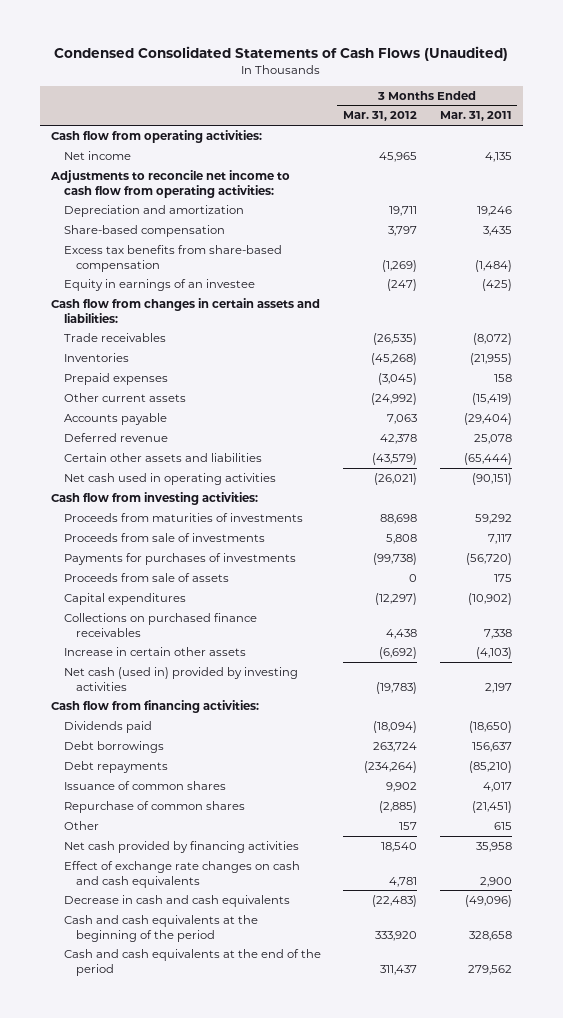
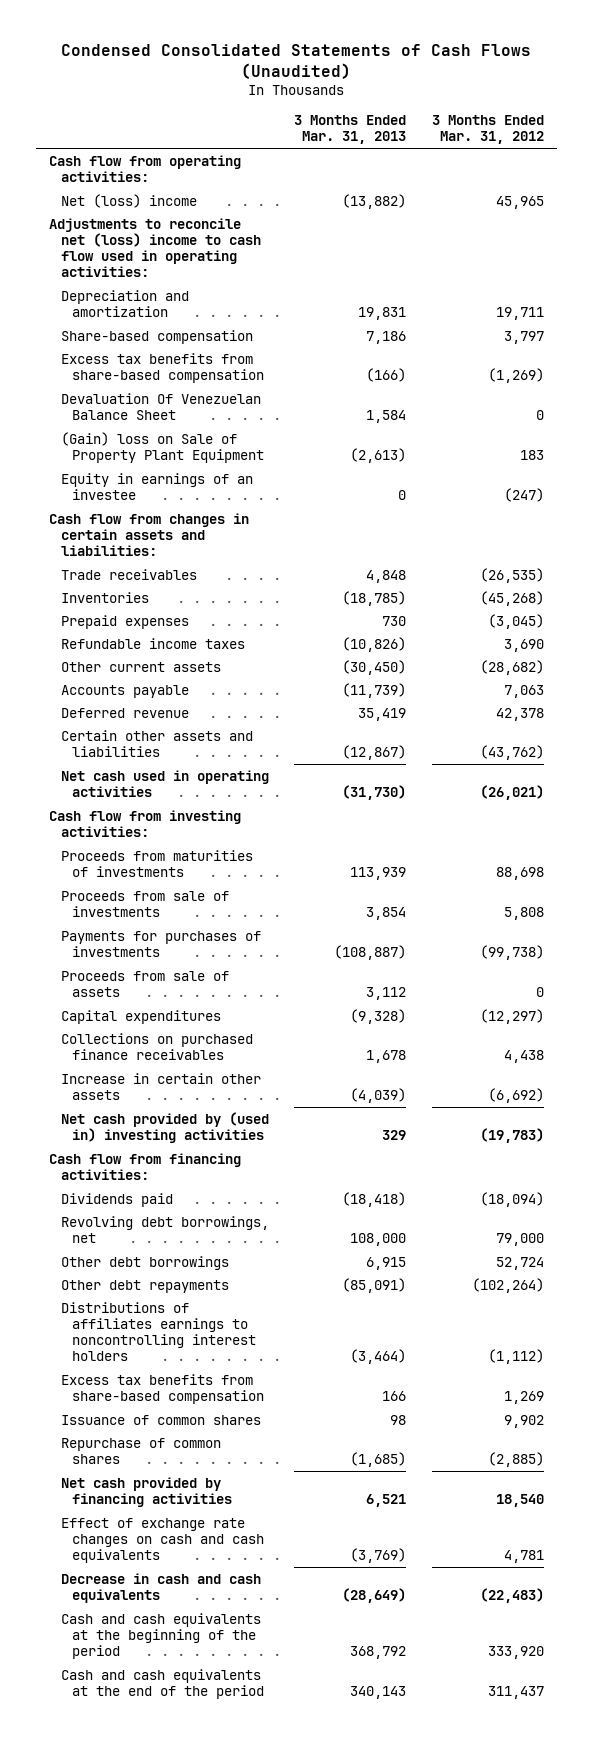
[439,111,512,122] Mar. 31, 2011 -> none
none -> [294,114,407,145] 3 Months Ended Mar. 31, 2013
[63,151,131,161] Net income -> [60,193,197,208] Net (loss) income
[49,170,290,198] Adjustments to reconcile net income to cash flow from operating activities: -> [48,217,261,278] Adjustments to reconcile net (loss) income to cash flow used in operating activities:
none -> [60,392,261,420] Devaluation Of Venezuelan Balance Sheet
none -> [60,431,265,463] (Gain) loss on Sale of Property Plant Equipment
none -> [60,637,245,649] Refundable income taxes
[371,393,418,406] (24,992) -> [480,659,545,675] (28,682)
[372,453,418,466] (43,579) -> [480,744,545,760] (43,762)
[63,667,298,691] Net cash (used in) provided by investing activities -> [60,1111,269,1143] Net cash provided by (used in) investing activities
none -> [60,1215,269,1243] Revolving debt borrowings, net
[63,741,164,754] Debt borrowings -> [60,1255,229,1270] Other debt borrowings
[373,742,418,753] 263,724 -> [496,1256,545,1270] 52,724
[63,761,168,774] Debt repayments -> [60,1279,229,1293] Other debt repayments
[364,761,418,774] (234,264) -> [472,1277,545,1293] (102,264)
none -> [60,1301,257,1362] Distributions of affiliates earnings to noncontrolling interest holders
none -> [60,1373,265,1404] Excess tax benefits from share-based compensation
[63,821,99,831] Other -> none

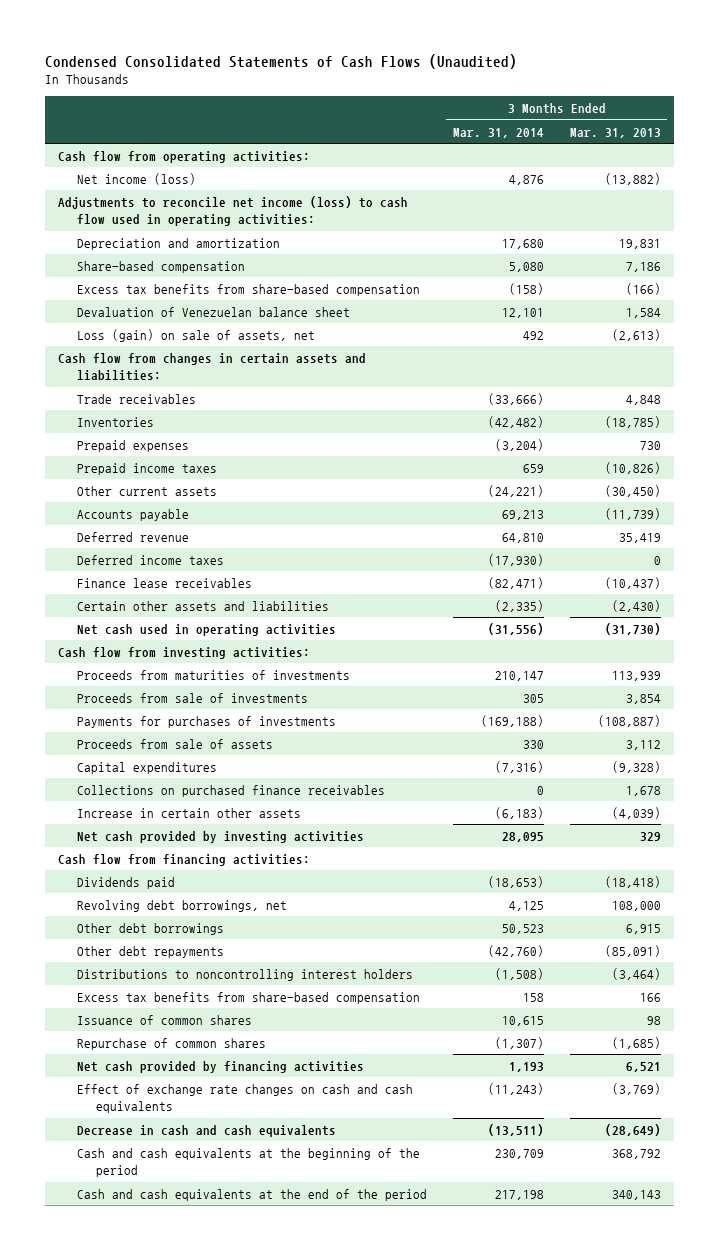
[432,114,545,145] 3 Months Ended Mar. 31, 2012 -> none
none -> [452,127,544,138] Mar. 31, 2014
[60,193,197,208] Net (loss) income -> [77,172,197,185] Net income (loss)
[48,217,261,278] Adjustments to reconcile net (loss) income to cash flow used in operating activities: -> [58,195,409,226] Adjustments to reconcile net income (loss) to cash flow used in operating activities:
[60,472,253,500] Equity in earnings of an investee -> none
[60,392,261,420] Devaluation Of Venezuelan Balance Sheet -> [77,306,351,317] Devaluation of Venezuelan balance sheet
[60,431,265,463] (Gain) loss on Sale of Property Plant Equipment -> [77,328,316,342] Loss (gain) on sale of assets, net
[60,637,245,649] Refundable income taxes -> [77,462,218,475] Prepaid income taxes
none -> [77,554,225,565] Deferred income taxes
none -> [77,577,253,588] Finance lease receivables
[342,744,407,760] (12,867) -> [611,599,661,612] (2,430)
[60,1111,269,1143] Net cash provided by (used in) investing activities -> [77,830,365,843] Net cash provided by investing activities
[60,1301,257,1362] Distributions of affiliates earnings to noncontrolling interest holders -> [77,968,414,981] Distributions to noncontrolling interest holders

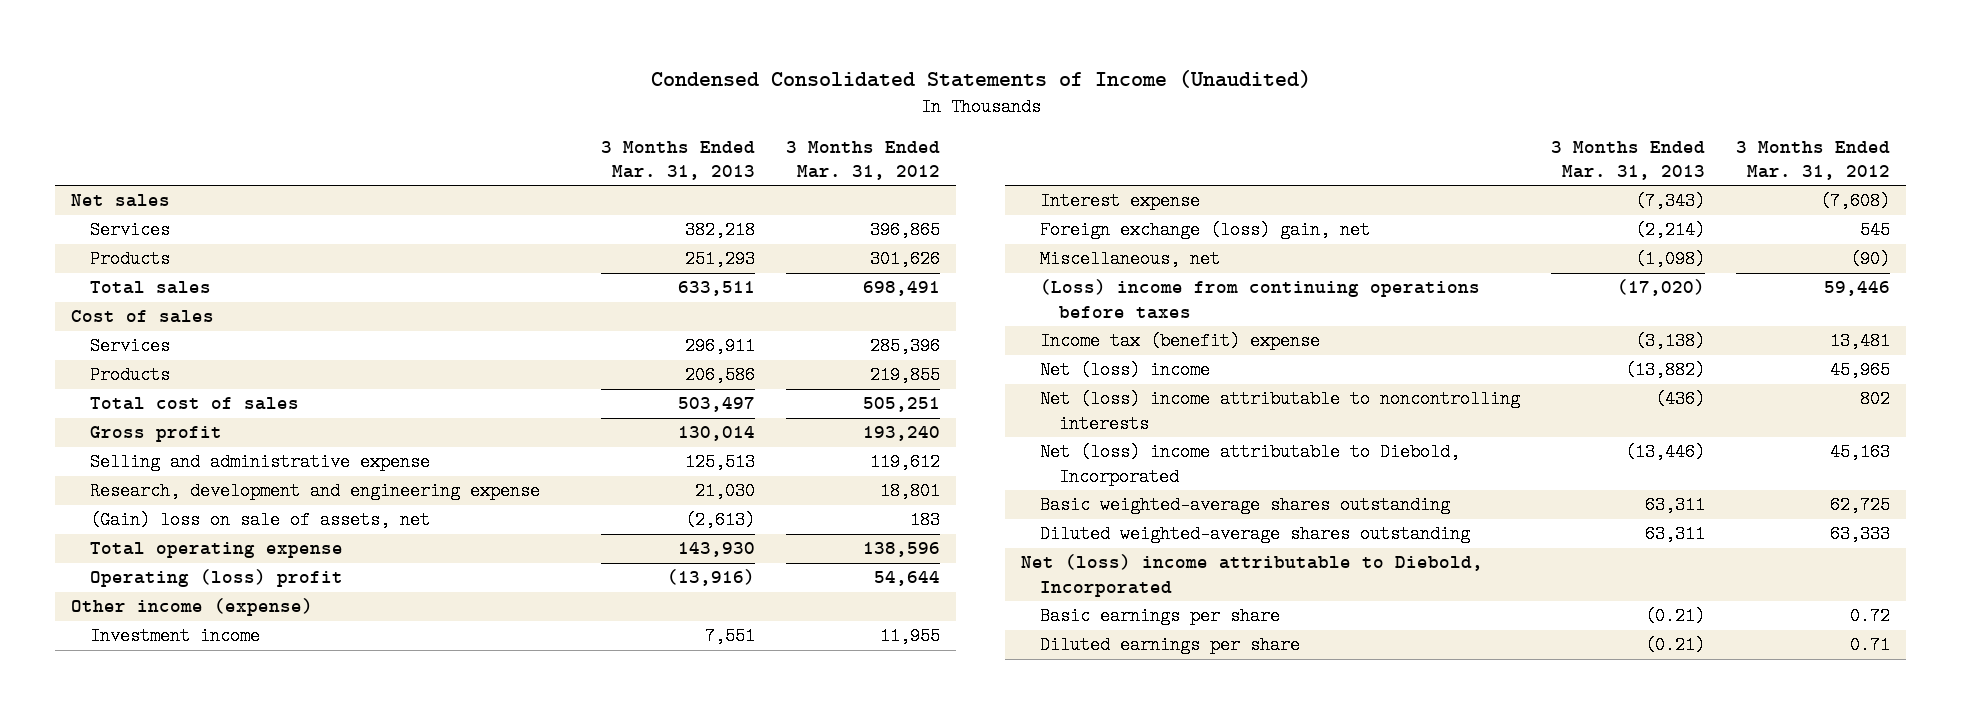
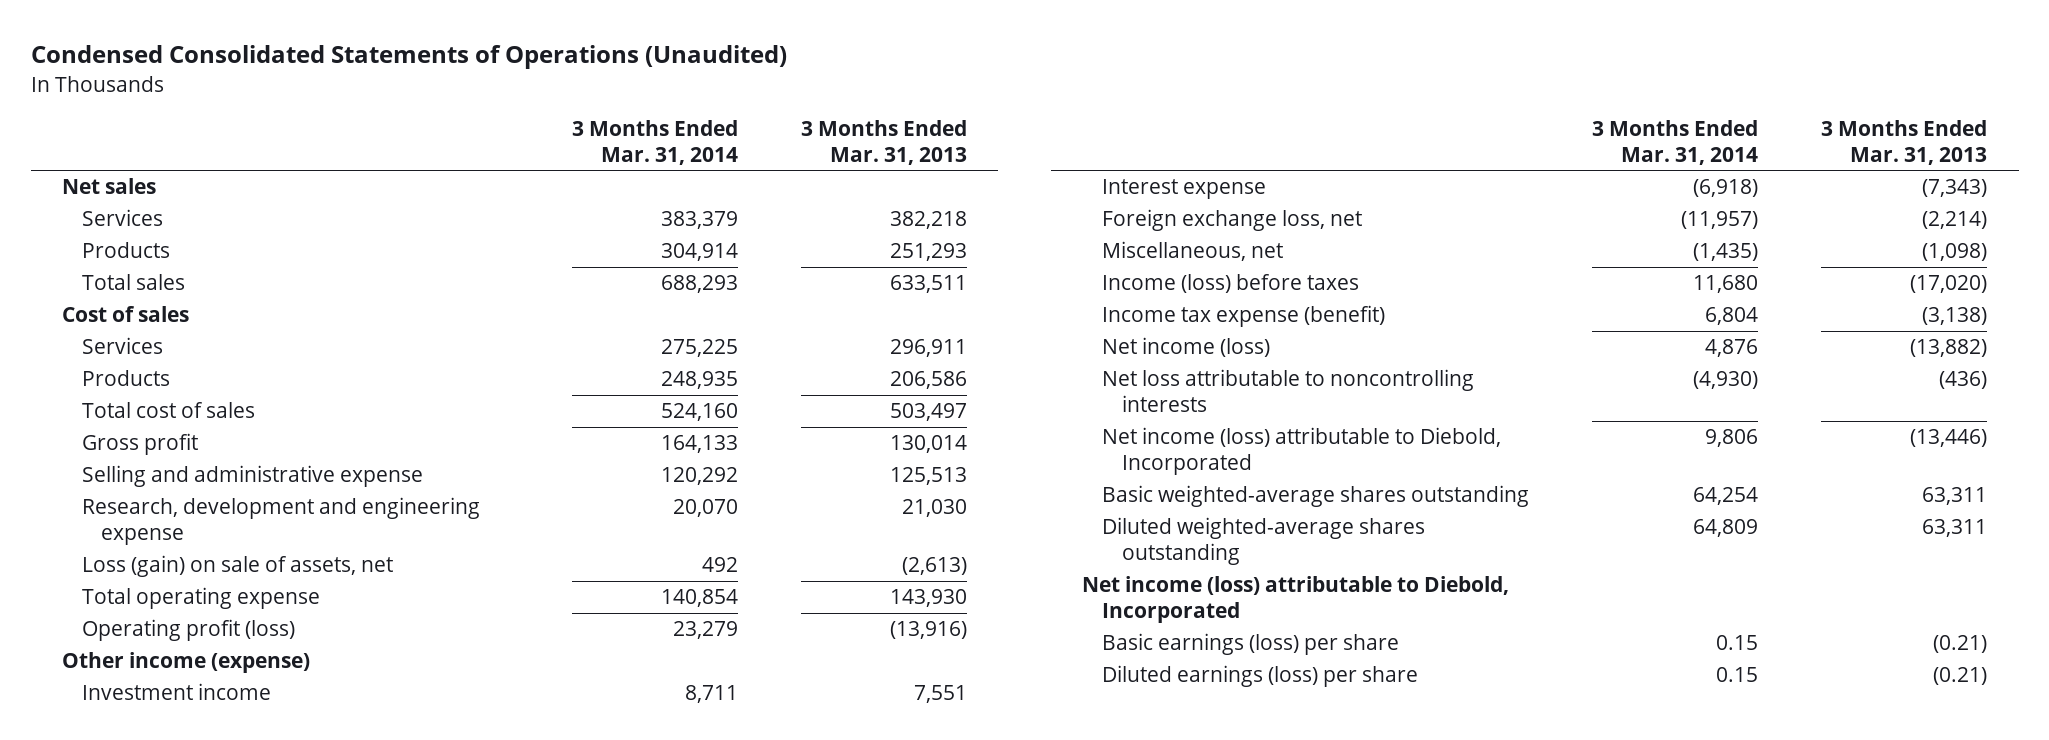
[650,69,1311,88] Condensed Consolidated Statements of Income (Unaudited) -> [30,45,787,70] Condensed Consolidated Statements of Operations (Unaudited)
[786,140,941,180] 3 Months Ended Mar. 31, 2012 -> none
none -> [571,120,738,165] 3 Months Ended Mar. 31, 2014
[90,511,431,530] (Gain) loss on sale of assets, net -> [81,555,393,578] Loss (gain) on sale of assets, net
[90,569,344,588] Operating (loss) profit -> [81,619,295,642] Operating profit (loss)
[1039,221,1370,240] Foreign exchange (loss) gain, net -> [1102,209,1363,232] Foreign exchange loss, net
[1039,279,1480,319] (Loss) income from continuing operations before taxes -> [1102,274,1360,294] Income (loss) before taxes
[1039,332,1320,351] Income tax (benefit) expense -> [1102,305,1386,328] Income tax expense (benefit)
[1039,361,1210,380] Net (loss) income -> [1102,337,1271,358] Net income (loss)
[1039,390,1520,433] Net (loss) income attributable to noncontrolling interests -> [1102,369,1475,413] Net loss attributable to noncontrolling interests
[1039,443,1460,486] Net (loss) income attributable to Diebold, Incorporated -> [1102,427,1502,476] Net income (loss) attributable to Diebold, Incorporated
[1020,554,1483,597] Net (loss) income attributable to Diebold, Incorporated -> [1082,576,1510,624] Net income (loss) attributable to Diebold, Incorporated
[1039,607,1280,626] Basic earnings per share -> [1102,633,1400,656] Basic earnings (loss) per share
[1039,636,1300,655] Diluted earnings per share -> [1102,665,1419,688] Diluted earnings (loss) per share

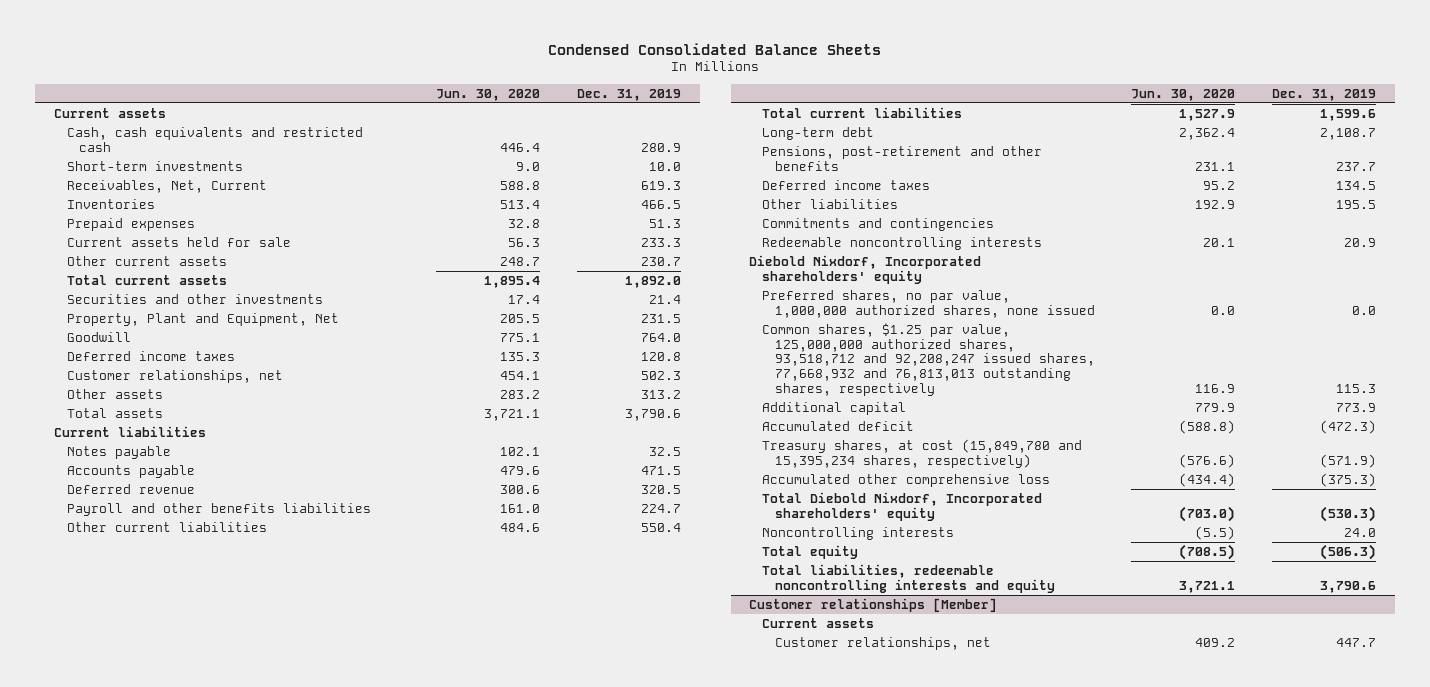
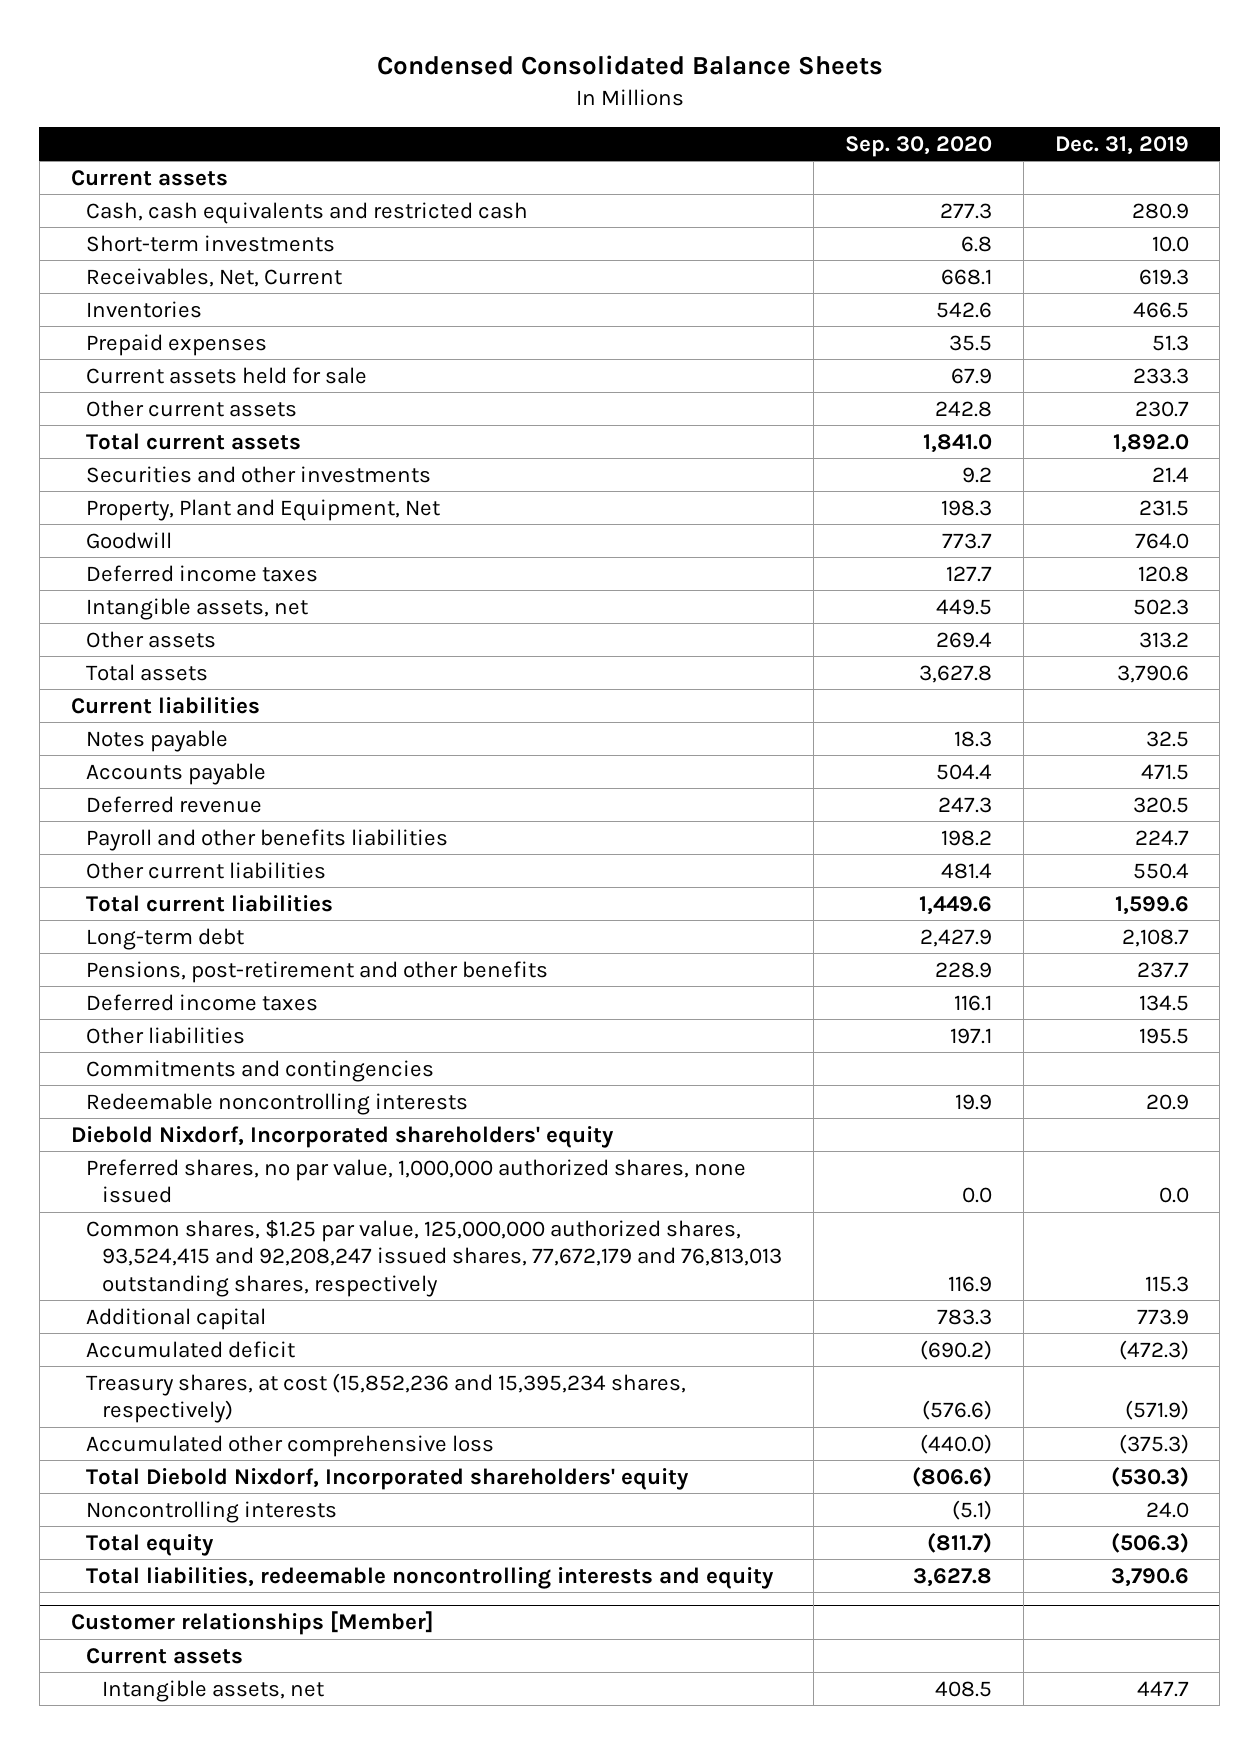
[436,88,541,101] Jun. 30, 2020 -> none
none -> [844,135,992,157] Sep. 30, 2020
[66,369,283,383] Customer relationships, net -> [86,597,309,620] Intangible assets, net
[761,322,1095,396] Common shares, $1.25 par value, 125,000,000 authorized shares, 93,518,712 and 92,208,247 issued shares, 77,668,932 and 76,813,013 outstanding shares, respectively -> [86,1219,783,1297] Common shares, $1.25 par value, 125,000,000 authorized shares, 93,524,415 and 92,208,247 issued shares, 77,672,179 and 76,813,013 outstanding shares, respectively
[761,438,1082,468] Treasury shares, at cost (15,849,780 and 15,395,234 shares, respectively) -> [86,1372,687,1424] Treasury shares, at cost (15,852,236 and 15,395,234 shares, respectively)
[774,636,991,650] Customer relationships, net -> [102,1679,325,1702] Intangible assets, net

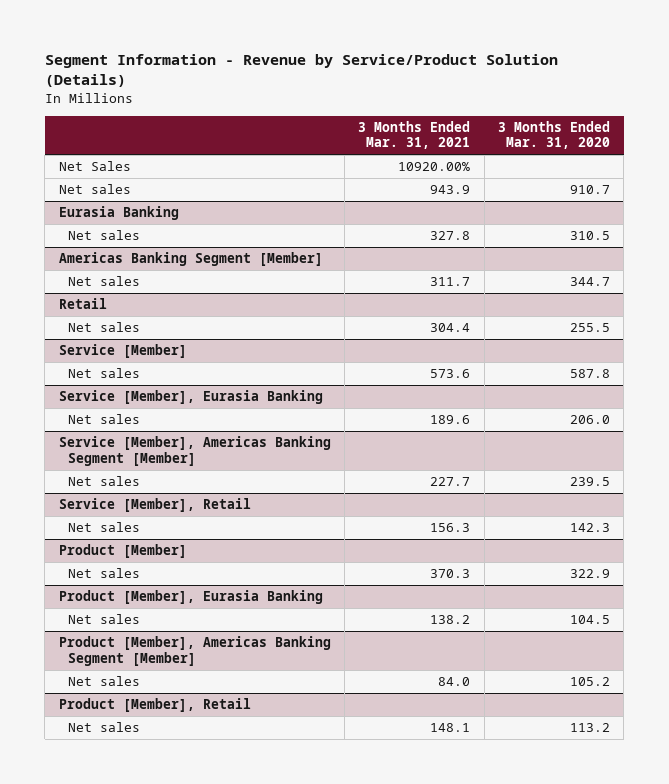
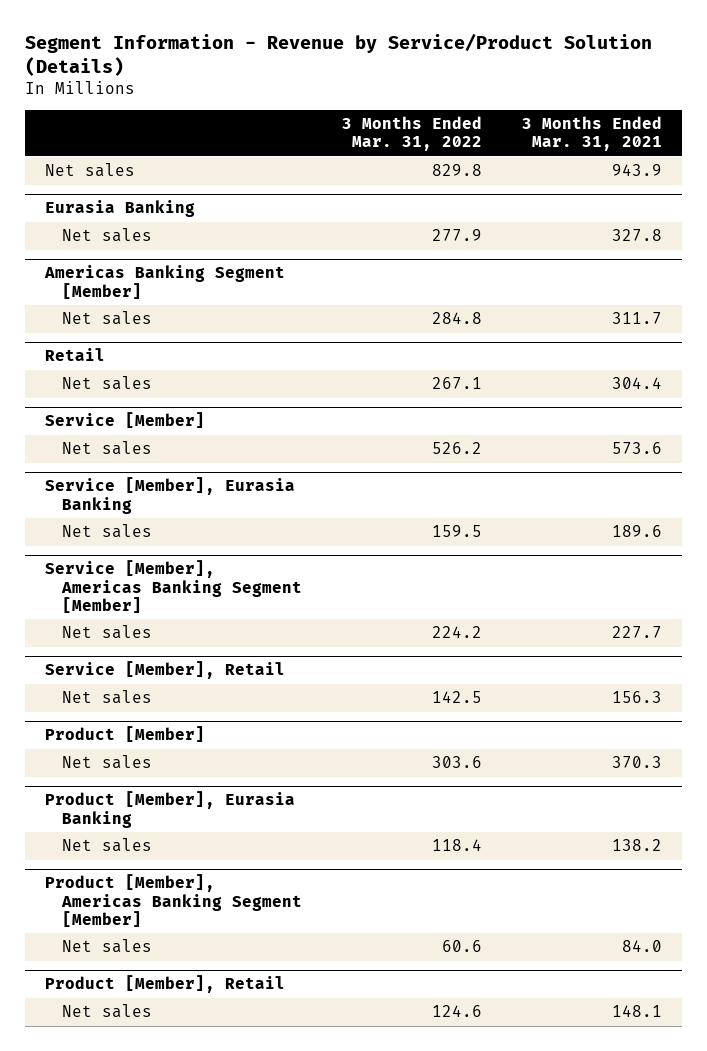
[497,120,610,150] 3 Months Ended Mar. 31, 2020 -> none
none -> [341,116,482,152] 3 Months Ended Mar. 31, 2022
[58,161,131,172] Net Sales -> none

